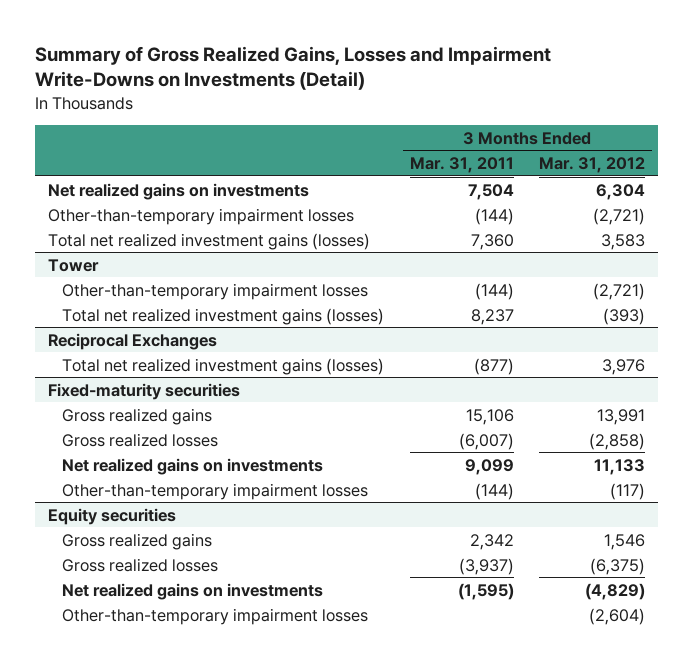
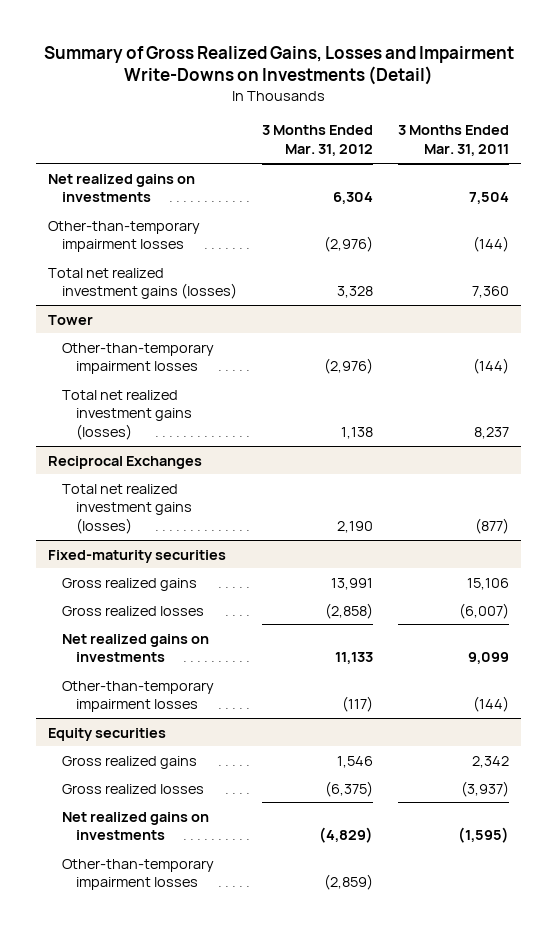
[593,207,646,225] (2,721) -> [324,236,374,253] (2,976)
[601,233,646,250] 3,583 -> [337,286,374,299] 3,328
[593,282,646,300] (2,721) -> [324,358,374,375] (2,976)
[603,307,646,325] (393) -> [341,427,374,440] 1,138
[602,358,646,375] 3,976 -> [337,521,374,534] 2,190
[589,607,646,625] (2,604) -> [324,874,374,891] (2,859)

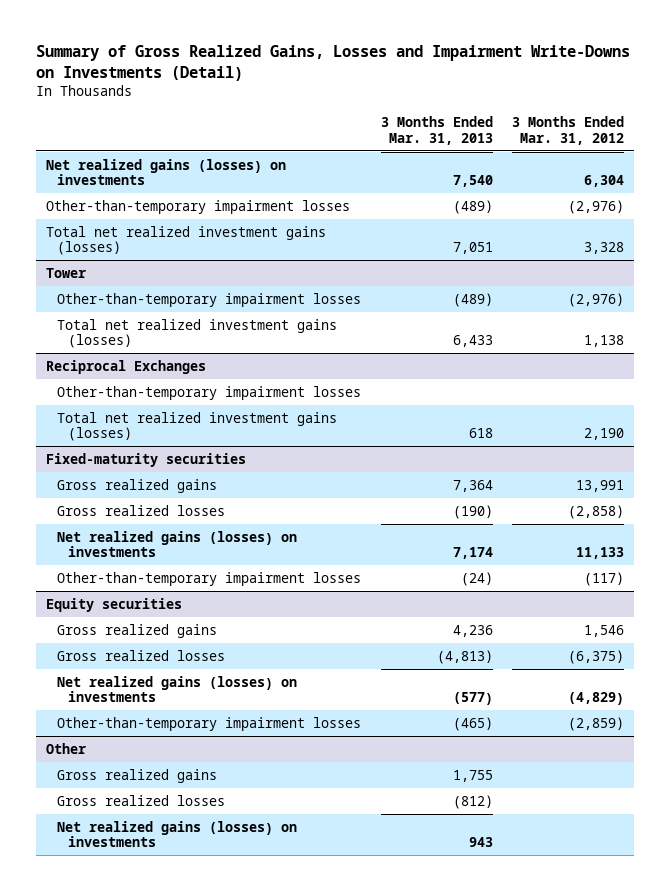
[397,125,509,157] 3 Months Ended Mar. 31, 2011 -> none
none -> [380,116,493,145] 3 Months Ended Mar. 31, 2013
[48,173,196,203] Net realized gains on investments -> [45,158,286,186] Net realized gains (losses) on investments
none -> [57,385,362,400] Other-than-temporary impairment losses
[62,633,210,663] Net realized gains on investments -> [57,530,298,558] Net realized gains (losses) on investments
[62,811,210,841] Net realized gains on investments -> [57,675,298,703] Net realized gains (losses) on investments
none -> [45,742,86,754] Other
none -> [57,768,218,783] Gross realized gains
none -> [57,794,226,806] Gross realized losses
none -> [57,820,298,848] Net realized gains (losses) on investments

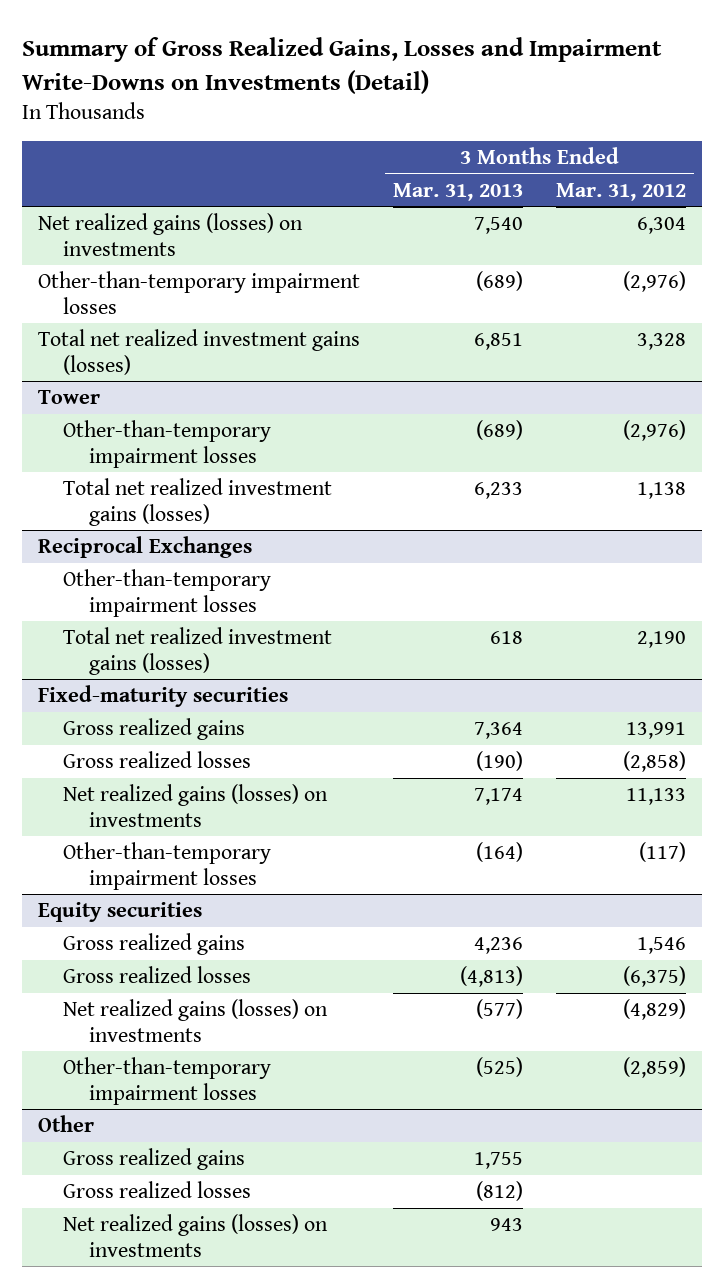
[452,199,493,214] (489) -> [476,271,524,292] (689)
[452,242,493,255] 7,051 -> [474,333,524,351] 6,851
[452,292,493,307] (489) -> [476,420,524,441] (689)
[452,335,493,348] 6,433 -> [474,482,524,500] 6,233
[460,571,493,586] (24) -> [476,842,524,863] (164)
[452,716,493,731] (465) -> [476,1057,524,1078] (525)

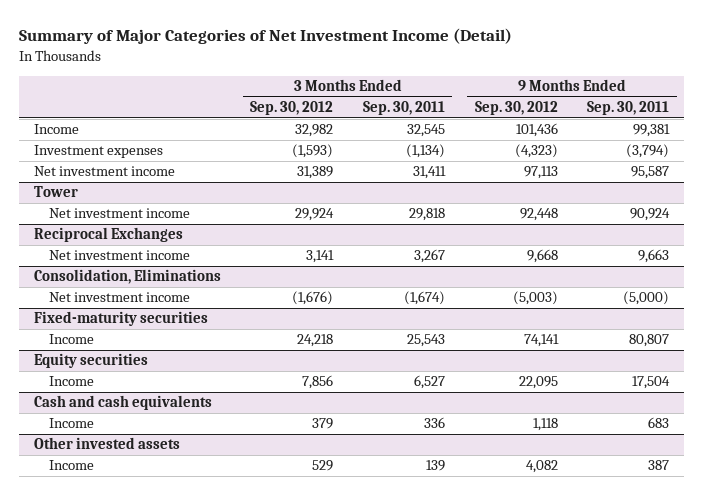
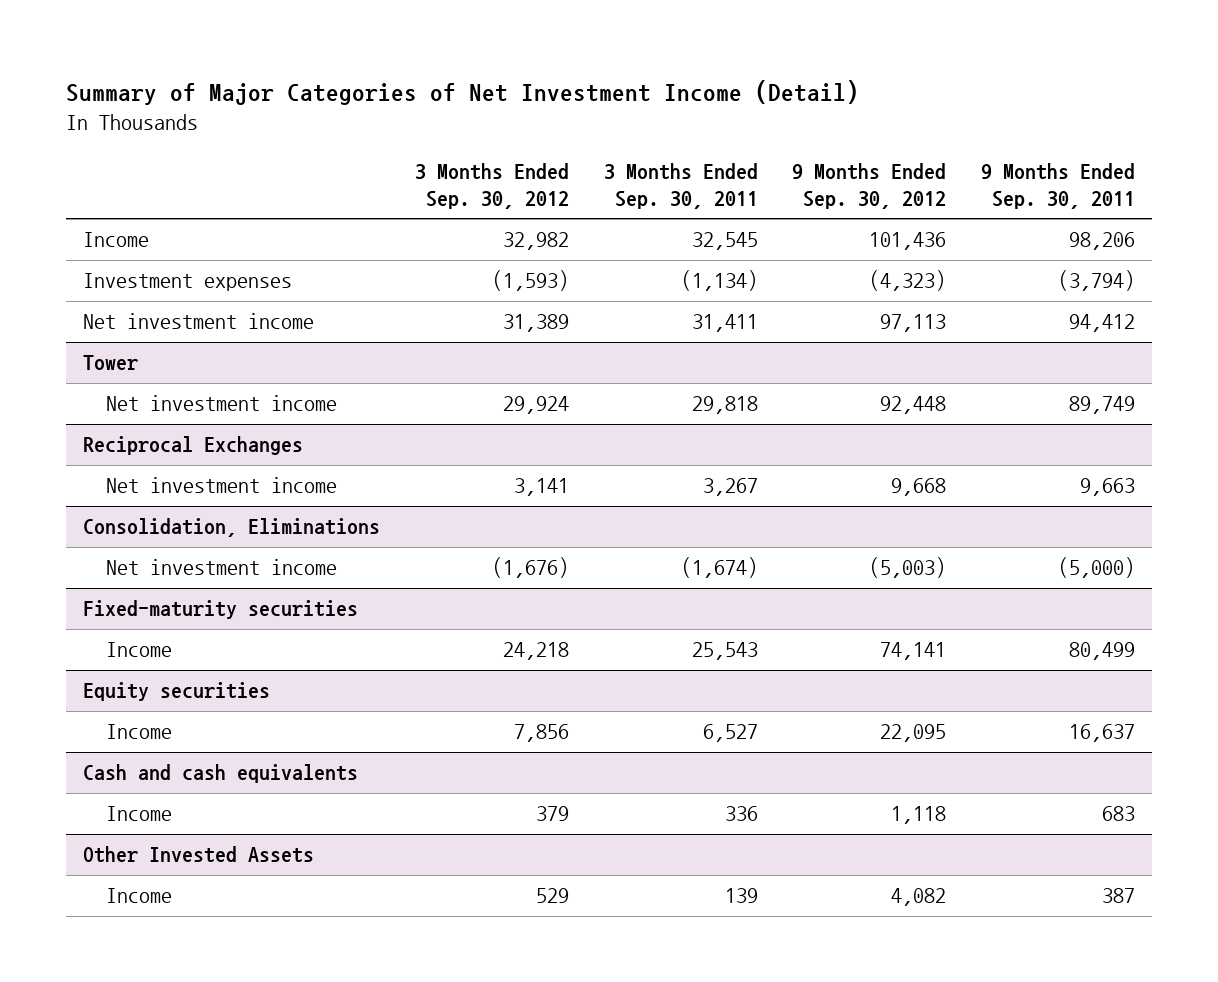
[633,124,671,138] 99,381 -> [1069,232,1136,251] 98,206
[631,166,670,180] 95,587 -> [1069,314,1136,333] 94,412
[630,208,671,222] 90,924 -> [1069,396,1136,415] 89,749
[629,334,670,348] 80,807 -> [1069,642,1136,661] 80,499
[632,376,671,390] 17,504 -> [1069,724,1136,743] 16,637
[33,437,180,450] Other invested assets -> [83,846,315,864] Other Invested Assets

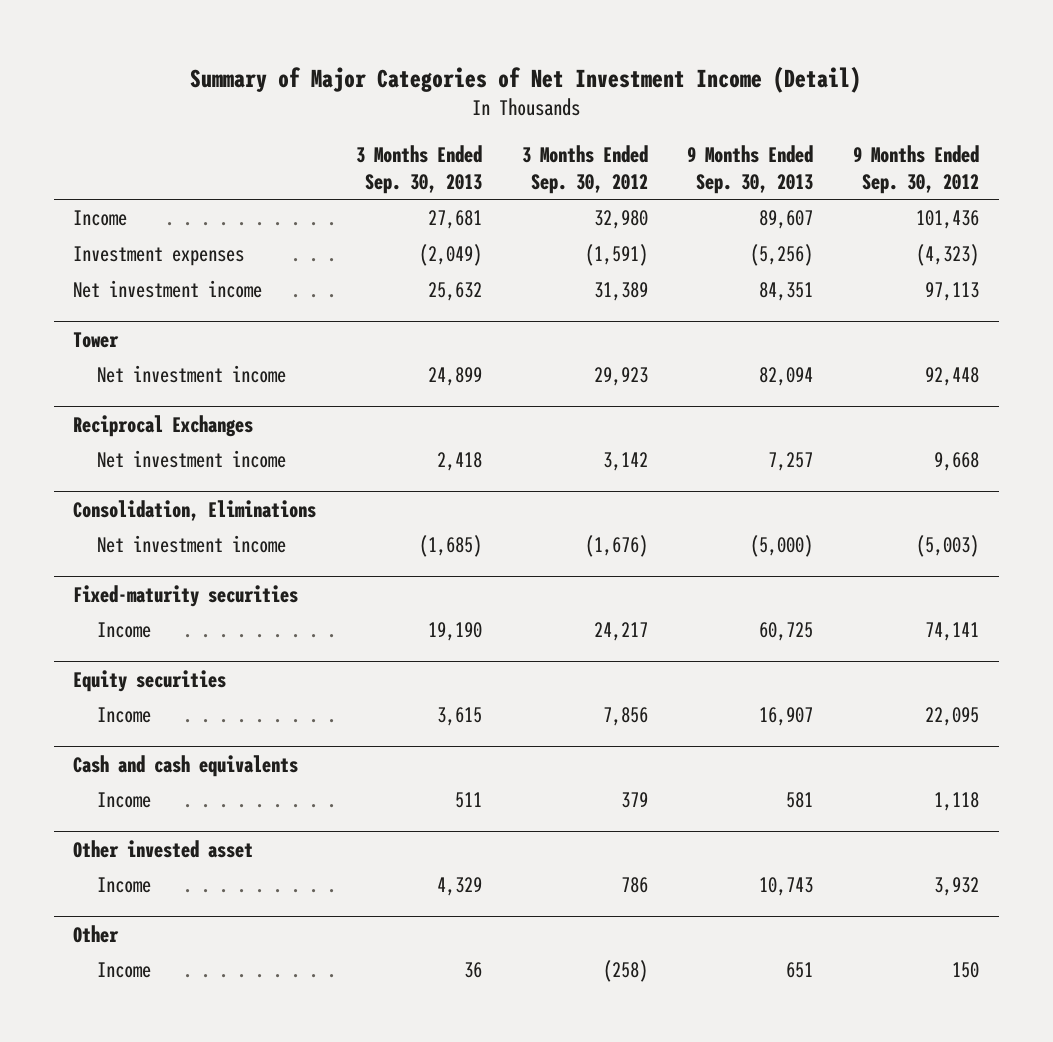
[603,163,758,209] 3 Months Ended Sep. 30, 2011 -> none
[981,163,1136,209] 9 Months Ended Sep. 30, 2011 -> none
none -> [356,144,483,194] 3 Months Ended Sep. 30, 2013
none -> [687,144,814,194] 9 Months Ended Sep. 30, 2013
[502,232,569,251] 32,982 -> [593,210,648,230] 32,980
[491,270,569,292] (1,593) -> [584,244,648,267] (1,591)
[502,396,569,415] 29,924 -> [593,367,648,387] 29,923
[513,478,569,497] 3,141 -> [602,452,648,472] 3,142
[502,642,569,661] 24,218 -> [593,622,648,642] 24,217
[83,846,315,864] Other Invested Assets -> [73,839,254,858] Other invested asset
[535,888,569,904] 529 -> [620,877,648,894] 786
[891,888,947,907] 4,082 -> [934,877,980,897] 3,932
none -> [73,924,120,943] Other
none -> [97,962,152,979] Income

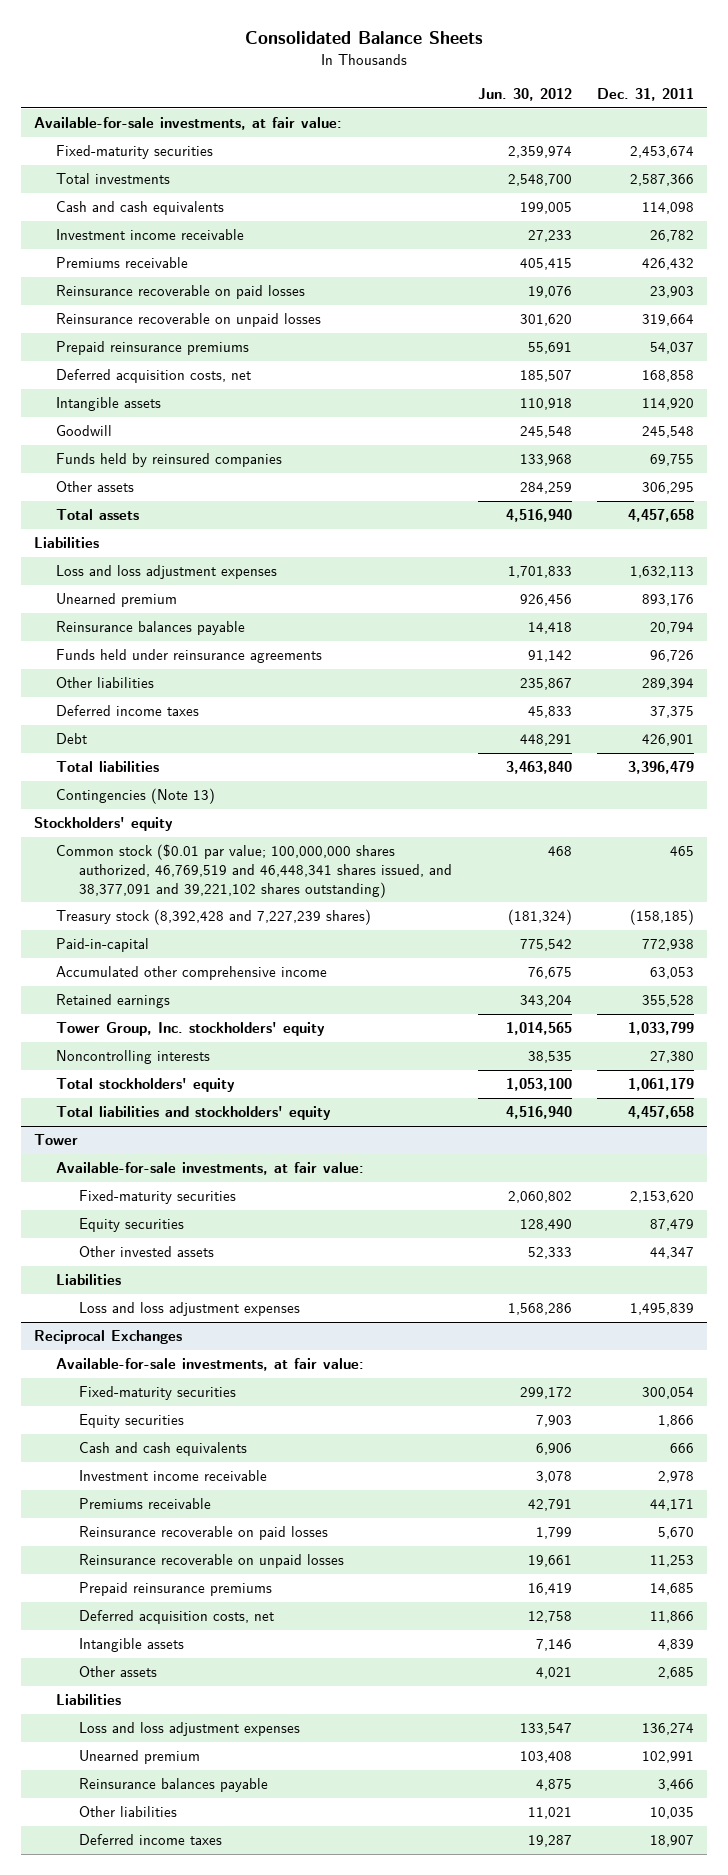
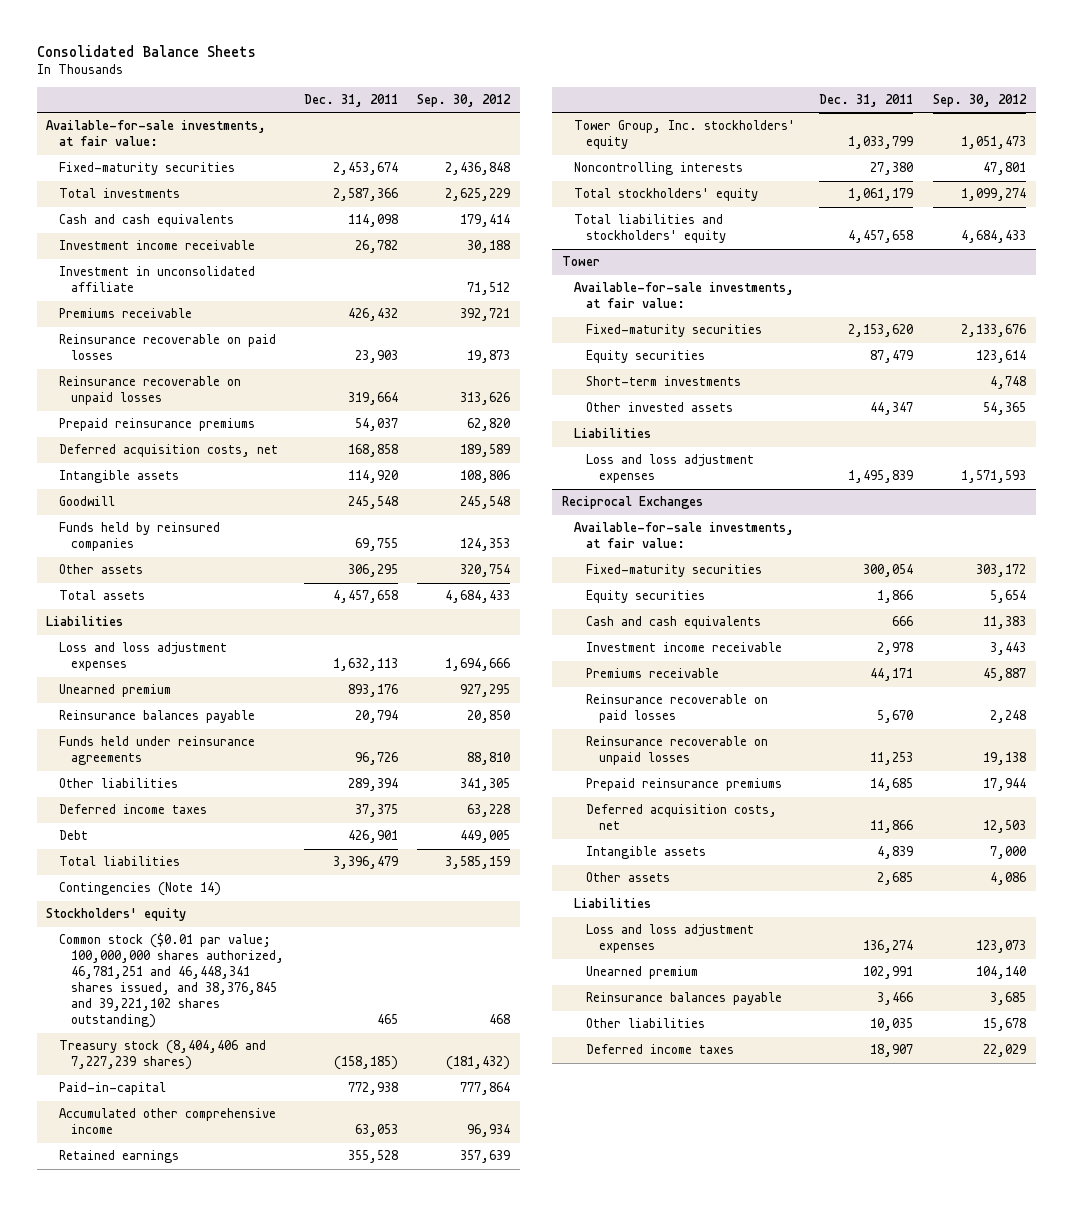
[477,88,572,102] Jun. 30, 2012 -> none
none -> [417,93,512,107] Sep. 30, 2012
none -> [58,266,255,293] Investment in unconsolidated affiliate
[56,788,216,805] Contingencies (Note 13) -> [58,882,221,897] Contingencies (Note 14)
[56,844,452,898] Common stock ($0.01 par value; 100,000,000 shares authorized, 46,769,519 and 46,448,341 shares issued, and 38,377,091 and 39,221,102 shares outstanding) -> [58,933,284,1029] Common stock ($0.01 par value; 100,000,000 shares authorized, 46,781,251 and 46,448,341 shares issued, and 38,376,845 and 39,221,102 shares outstanding)
[56,909,372,926] Treasury stock (8,392,428 and 7,227,239 shares) -> [58,1040,266,1071] Treasury stock (8,404,406 and 7,227,239 shares)
none -> [586,376,742,387] Short-term investments

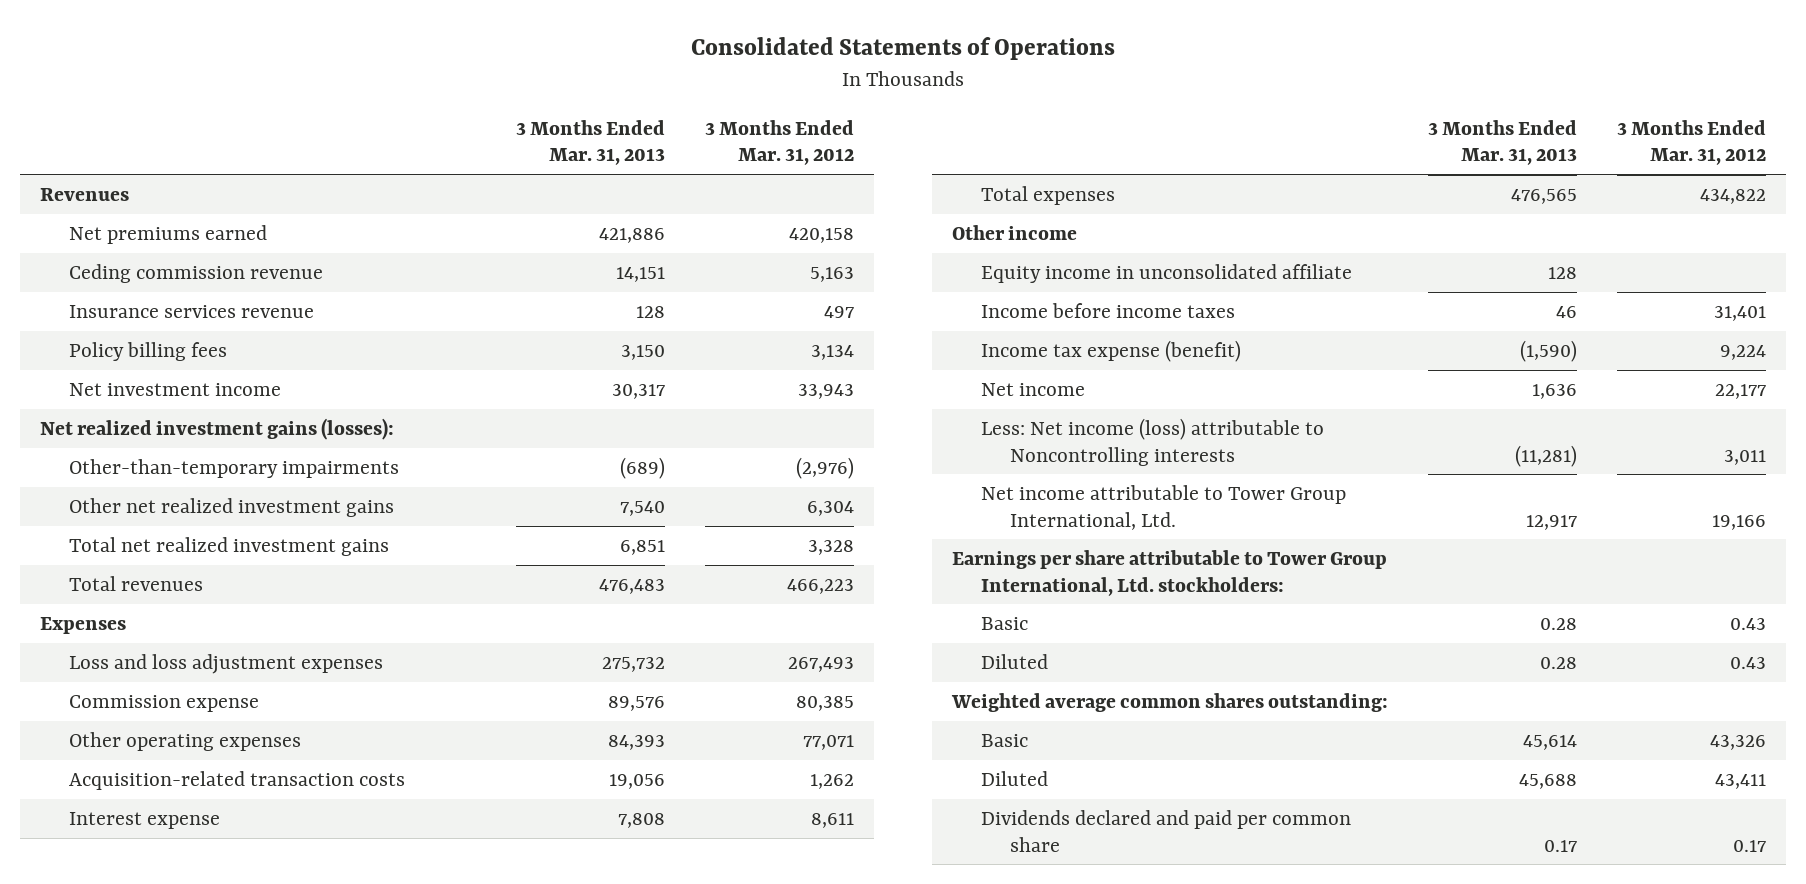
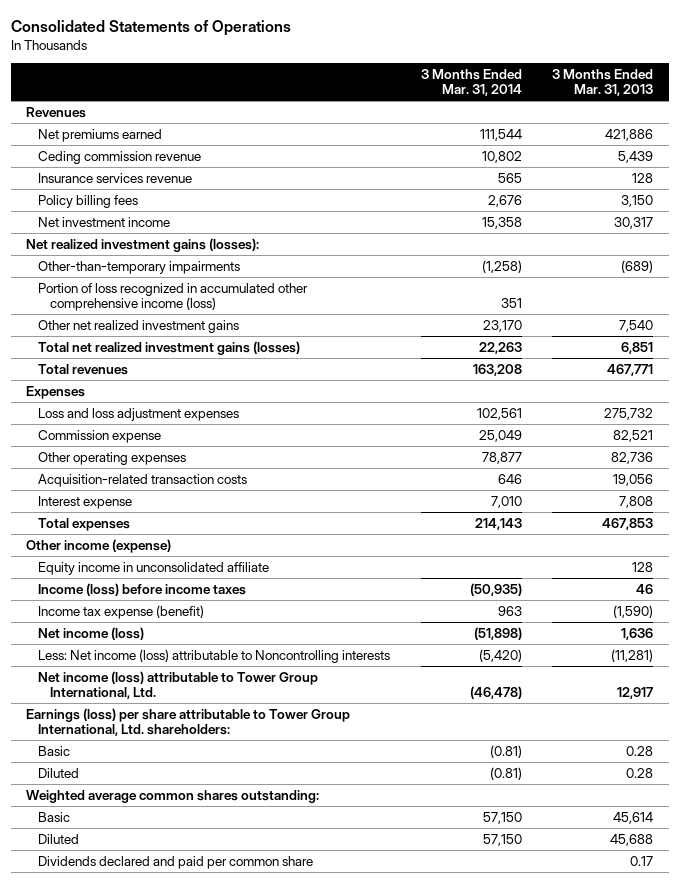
[705,119,855,166] 3 Months Ended Mar. 31, 2012 -> none
none -> [420,68,522,97] 3 Months Ended Mar. 31, 2014
[616,266,666,282] 14,151 -> [618,150,654,163] 5,439
none -> [38,282,309,312] Portion of loss recognized in accumulated other comprehensive income (loss)
[68,536,389,556] Total net realized investment gains -> [38,340,301,355] Total net realized investment gains (losses)
[599,578,666,594] 476,483 -> [607,363,654,376] 467,771
[608,695,666,711] 89,576 -> [613,429,654,442] 82,521
[608,734,666,750] 84,393 -> [611,451,654,464] 82,736
[1511,188,1578,204] 476,565 -> [602,517,654,530] 467,853
[951,224,1077,240] Other income -> [26,538,172,553] Other income (expense)
[980,302,1235,318] Income before income taxes -> [38,582,247,596] Income (loss) before income taxes
[980,382,1085,396] Net income -> [38,626,145,640] Net income (loss)
[980,484,1346,530] Net income attributable to Tower Group International, Ltd. -> [38,670,319,700] Net income (loss) attributable to Tower Group International, Ltd.
[951,549,1387,596] Earnings per share attributable to Tower Group International, Ltd. stockholders: -> [26,707,351,737] Earnings (loss) per share attributable to Tower Group International, Ltd. shareholders:

